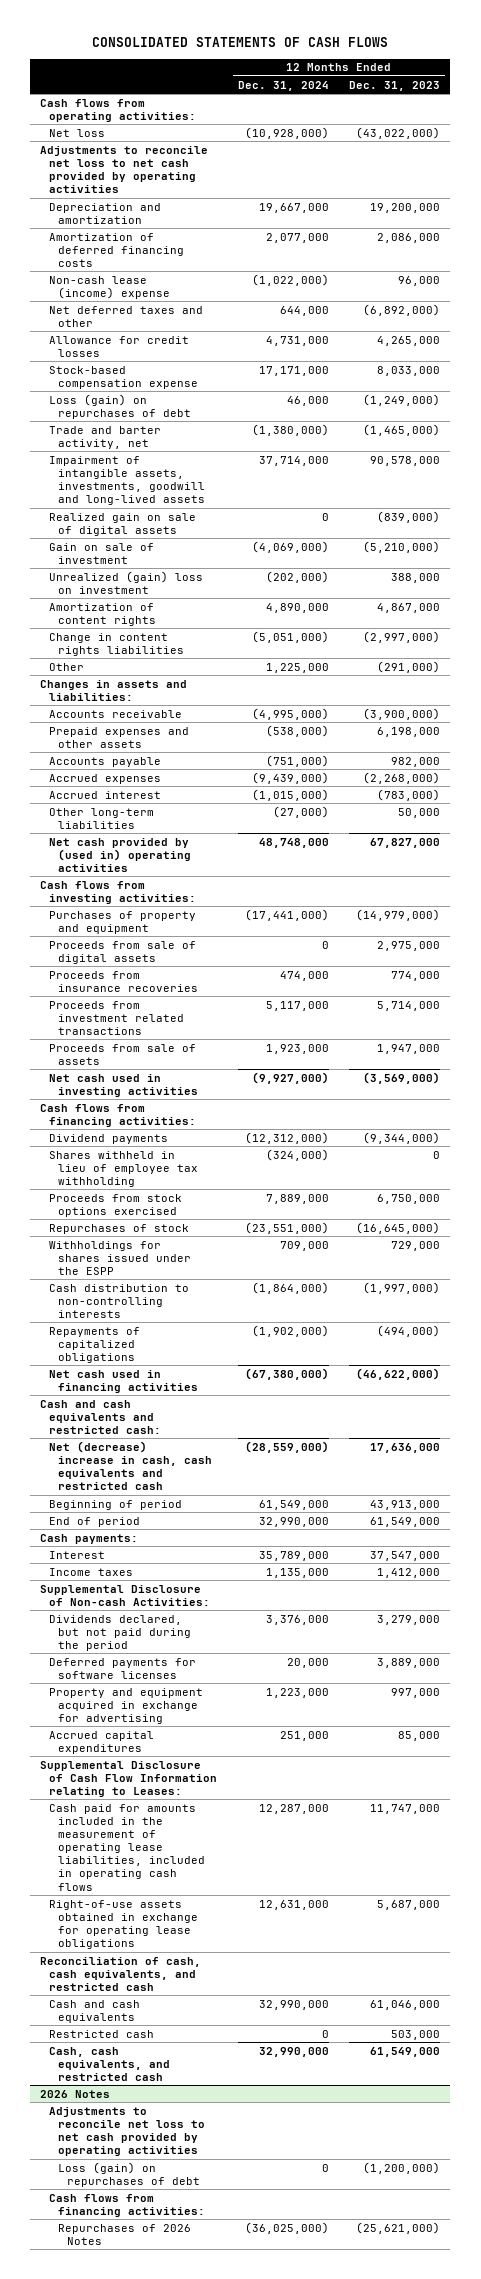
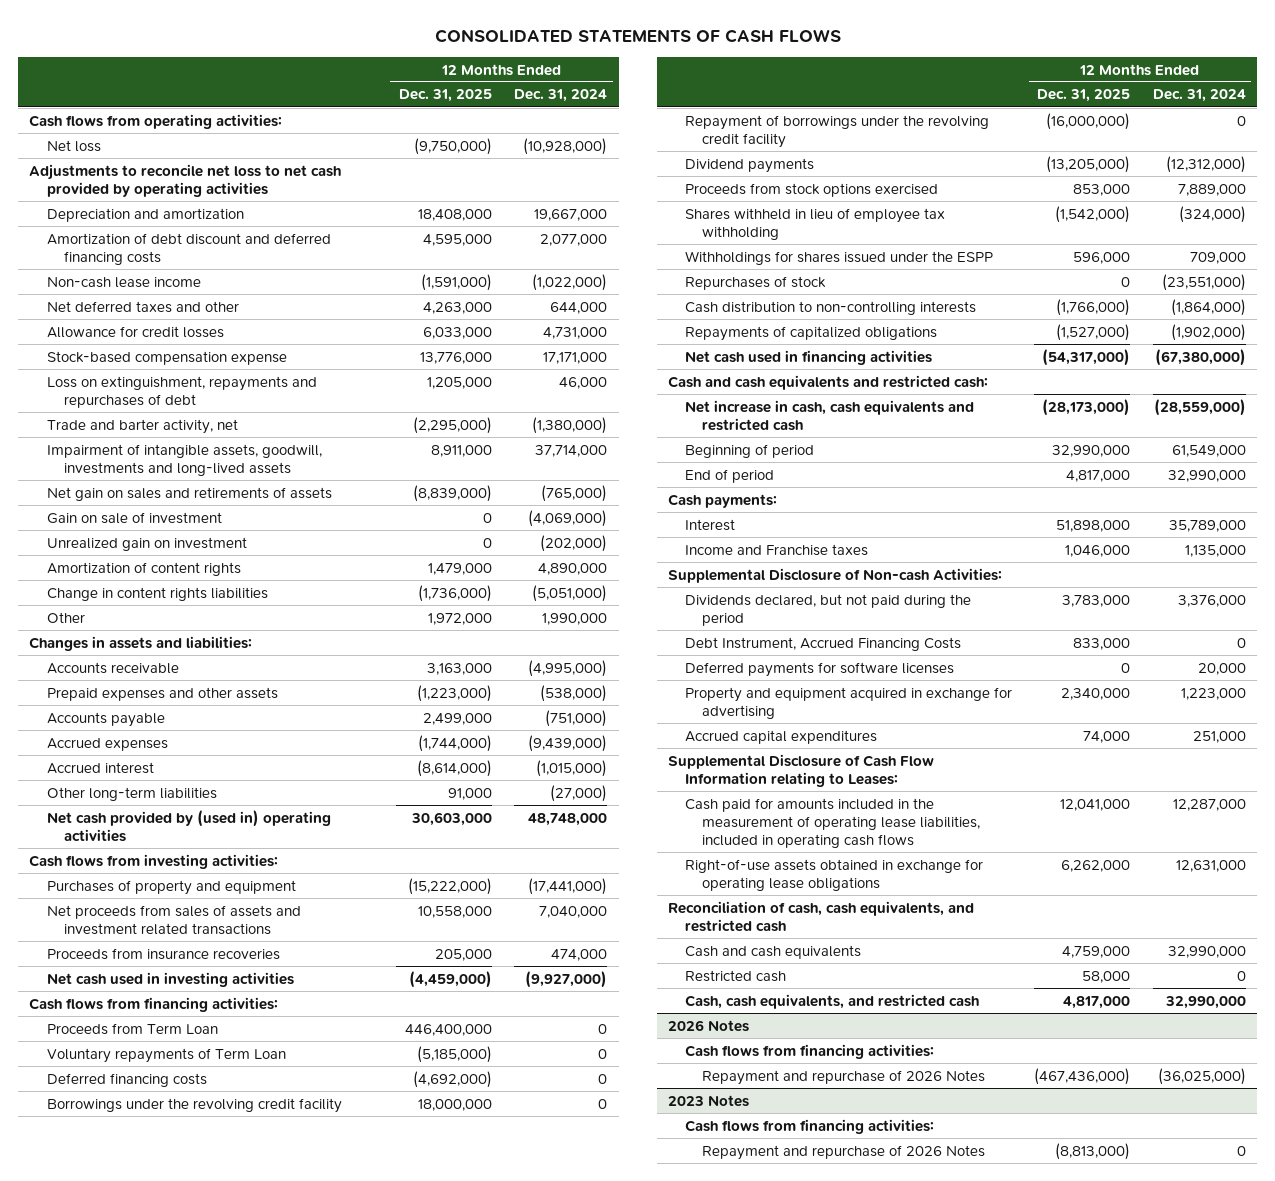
[349,80,441,91] Dec. 31, 2023 -> none
none -> [399,89,493,103] Dec. 31, 2025
[49,232,185,267] Amortization of deferred financing costs -> [46,232,331,265] Amortization of debt discount and deferred financing costs
[49,275,171,299] Non-cash lease (income) expense -> [46,276,201,288] Non-cash lease income
[49,393,192,419] Loss (gain) on repurchases of debt -> [46,375,317,408] Loss on extinguishment, repayments and repurchases of debt
[49,512,197,536] Realized gain on sale of digital assets -> none
[49,455,206,506] Impairment of intangible assets, investments, goodwill and long-lived assets -> [46,443,322,476] Impairment of intangible assets, goodwill, investments and long-lived assets
none -> [46,486,332,501] Net gain on sales and retirements of assets
[49,570,204,594] Unrealized (gain) loss on investment -> [46,536,247,551] Unrealized gain on investment
[265,662,329,673] 1,225,000 -> [542,612,608,625] 1,990,000
[49,940,197,964] Proceeds from sale of digital assets -> none
none -> [46,904,301,935] Net proceeds from sales of assets and investment related transactions
[49,1000,185,1035] Proceeds from investment related transactions -> none
[49,1043,197,1065] Proceeds from sale of assets -> none
none -> [46,1022,218,1035] Proceeds from Term Loan
none -> [46,1047,286,1063] Voluntary repayments of Term Loan
none -> [46,1072,207,1087] Deferred financing costs
none -> [46,1097,342,1113] Borrowings under the revolving credit facility
none -> [684,114,989,148] Repayment of borrowings under the revolving credit facility
[49,1150,199,1187] Shares withheld in lieu of employee tax withholding -> [684,207,945,240] Shares withheld in lieu of employee tax withholding
[49,1223,190,1234] Repurchases of stock -> [684,275,826,290] Repurchases of stock
[49,1440,213,1491] Net (decrease) increase in cash, cash equivalents and restricted cash -> [684,399,974,431] Net increase in cash, cash equivalents and restricted cash
[49,1567,134,1576] Income taxes -> [684,543,868,556] Income and Franchise taxes
none -> [684,636,961,651] Debt Instrument, Accrued Financing Costs
[49,2106,206,2157] Adjustments to reconcile net loss to net cash provided by operating activities -> none
[58,2161,201,2187] Loss (gain) on repurchases of debt -> none
[58,2223,192,2245] Repurchases of 2026 Notes -> [702,1069,986,1085] Repayment and repurchase of 2026 Notes
none -> [667,1094,749,1107] 2023 Notes
none -> [684,1118,934,1134] Cash flows from financing activities:
none -> [702,1144,986,1160] Repayment and repurchase of 2026 Notes

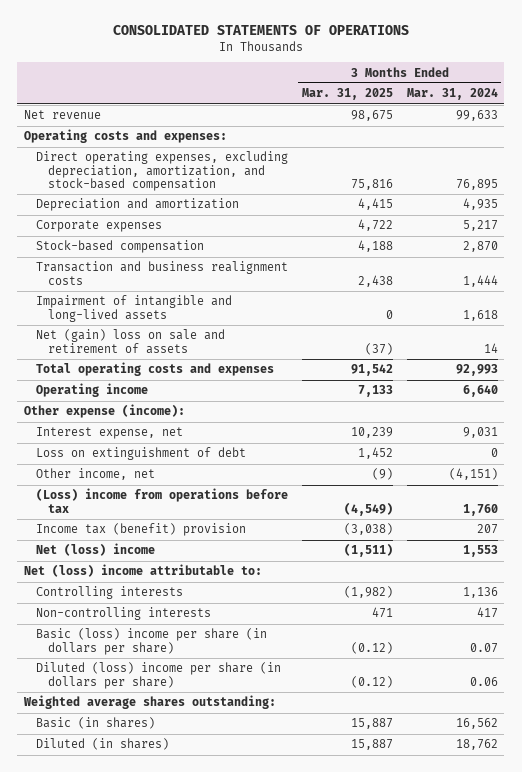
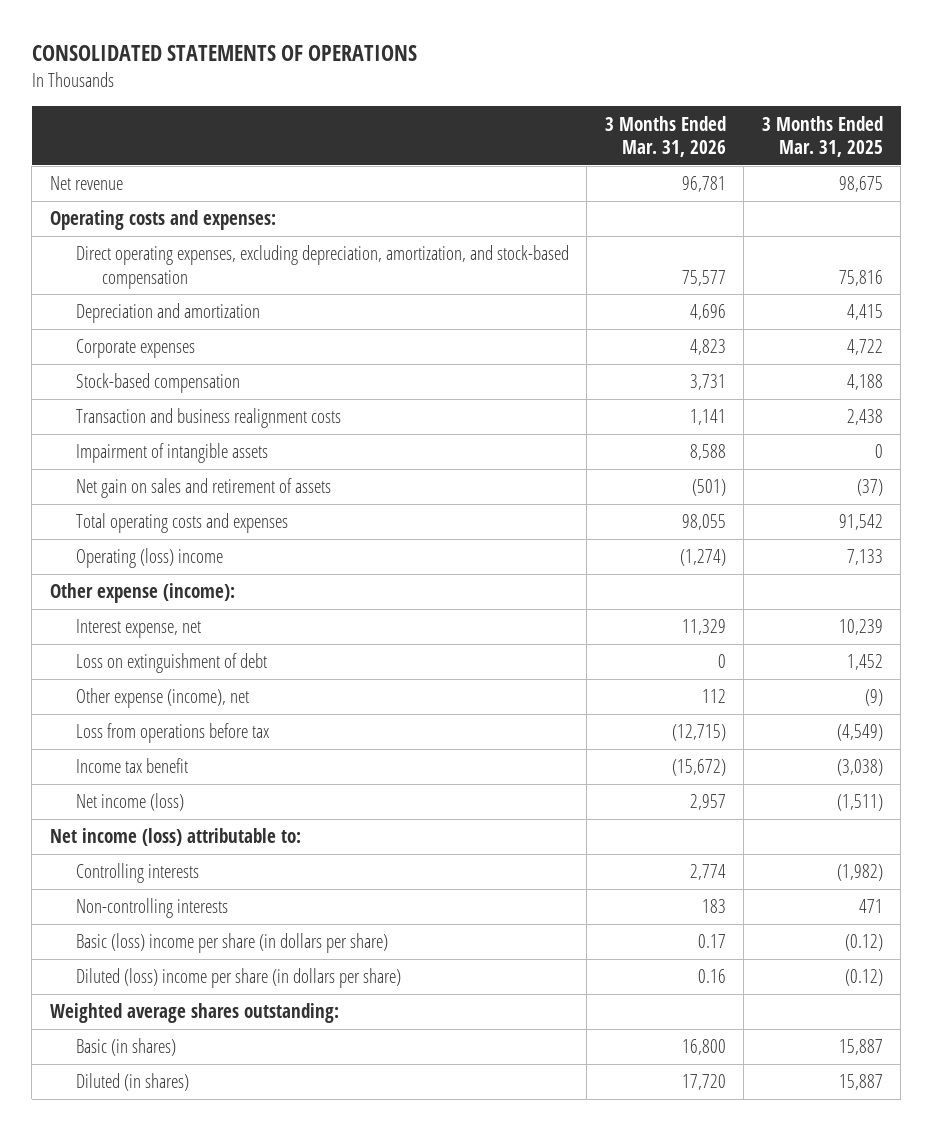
[406,88,498,101] Mar. 31, 2024 -> none
none -> [604,115,726,157] 3 Months Ended Mar. 31, 2026
[36,295,233,322] Impairment of intangible and long-lived assets -> [75,443,268,464] Impairment of intangible assets
[36,329,226,354] Net (gain) loss on sale and retirement of assets -> [75,478,331,499] Net gain on sales and retirement of assets
[36,383,149,398] Operating income -> [75,548,223,569] Operating (loss) income
[36,468,156,481] Other income, net -> [75,688,249,709] Other expense (income), net
[36,488,289,513] (Loss) income from operations before tax -> [75,723,269,744] Loss from operations before tax
[36,523,247,537] Income tax (benefit) provision -> [75,758,188,774] Income tax benefit
[36,543,156,557] Net (loss) income -> [75,793,184,812] Net income (loss)
[24,564,263,578] Net (loss) income attributable to: -> [49,828,301,847] Net income (loss) attributable to:

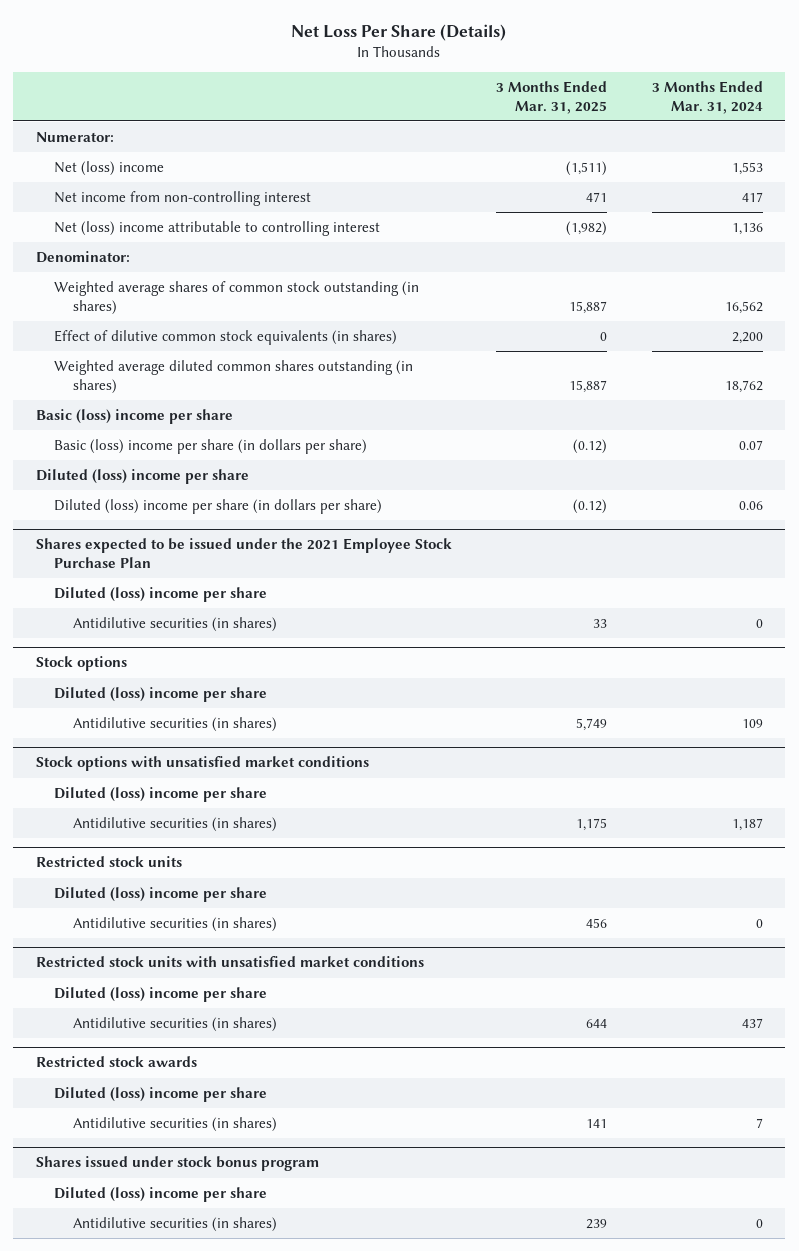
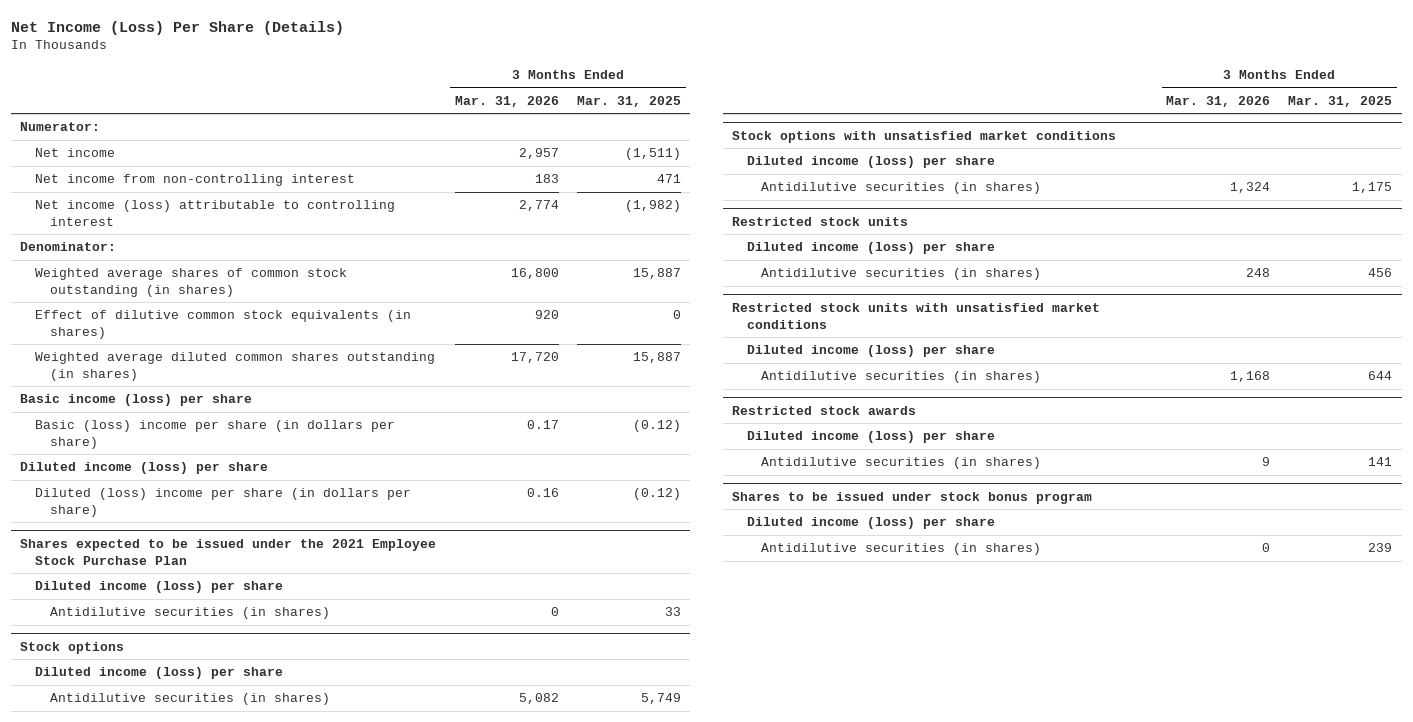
[291,23,507,41] Net Loss Per Share (Details) -> [11,20,345,35] Net Income (Loss) Per Share (Details)
[652,81,764,114] 3 Months Ended Mar. 31, 2024 -> none
none -> [454,95,559,107] Mar. 31, 2026
[54,161,165,177] Net (loss) income -> [35,148,116,158] Net income
[54,221,381,237] Net (loss) income attributable to controlling interest -> [35,200,396,227] Net income (loss) attributable to controlling interest
[35,409,233,425] Basic (loss) income per share -> [20,394,253,407] Basic income (loss) per share
[35,469,249,485] Diluted (loss) income per share -> [20,462,269,475] Diluted income (loss) per share
[54,587,268,603] Diluted (loss) income per share -> [35,581,284,594] Diluted income (loss) per share
[54,687,268,703] Diluted (loss) income per share -> [35,667,284,680] Diluted income (loss) per share
[54,787,268,803] Diluted (loss) income per share -> [746,156,995,169] Diluted income (loss) per share
[54,887,268,903] Diluted (loss) income per share -> [746,242,995,255] Diluted income (loss) per share
[54,987,268,1003] Diluted (loss) income per share -> [746,345,995,358] Diluted income (loss) per share
[54,1087,268,1103] Diluted (loss) income per share -> [746,431,995,444] Diluted income (loss) per share
[35,1156,319,1172] Shares issued under stock bonus program -> [731,491,1092,504] Shares to be issued under stock bonus program
[54,1187,268,1203] Diluted (loss) income per share -> [746,517,995,530] Diluted income (loss) per share

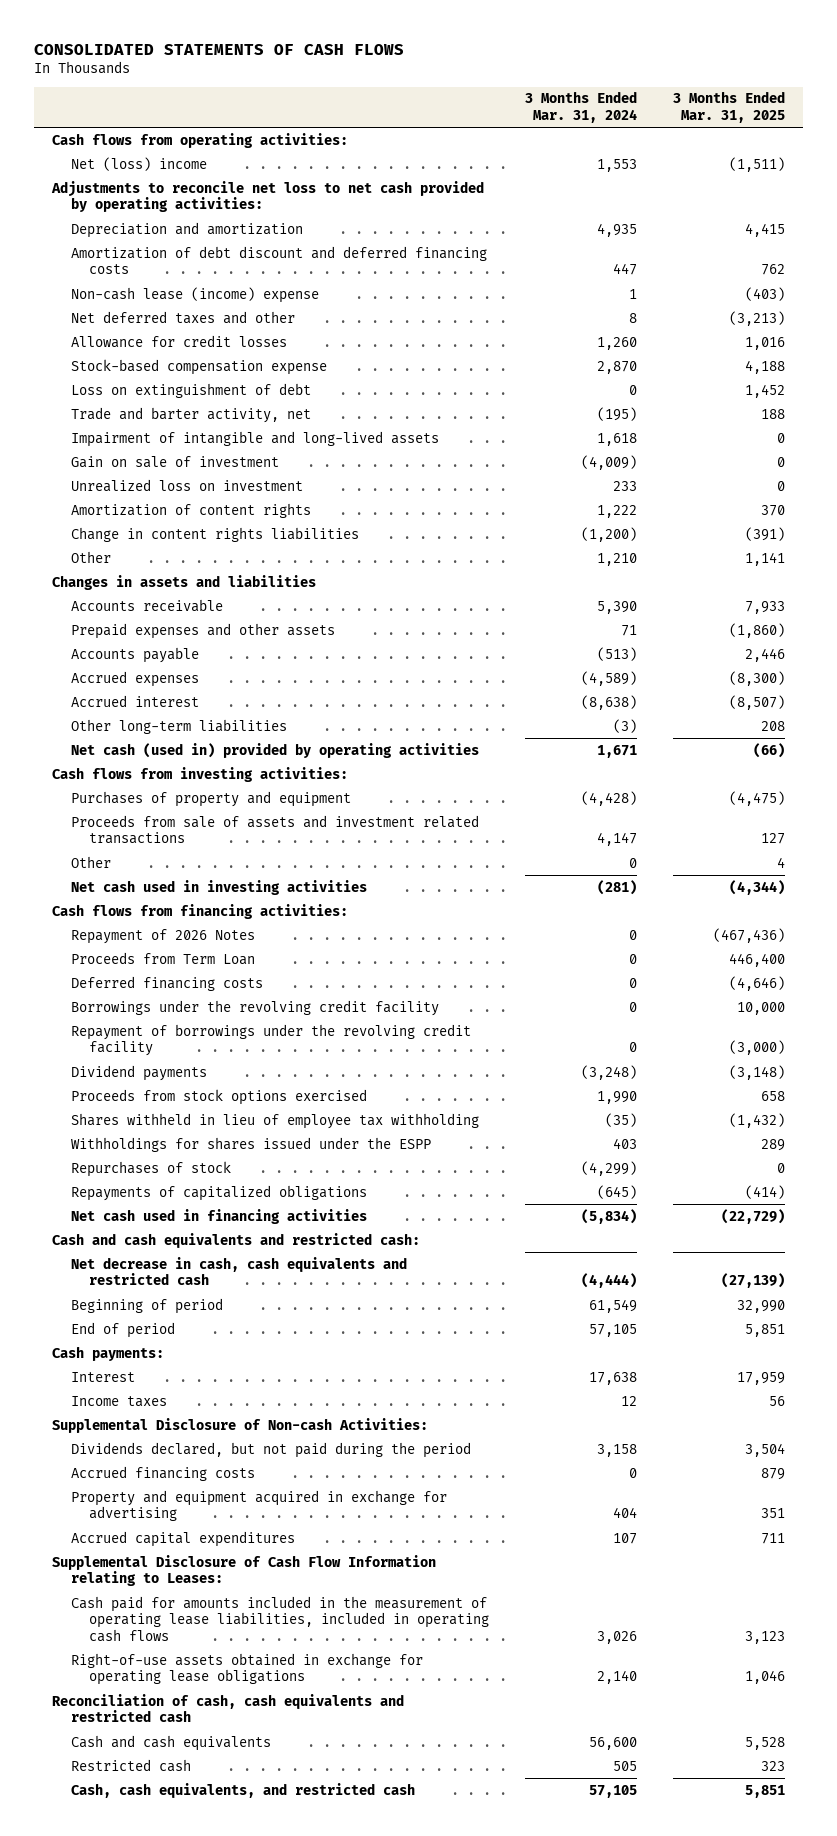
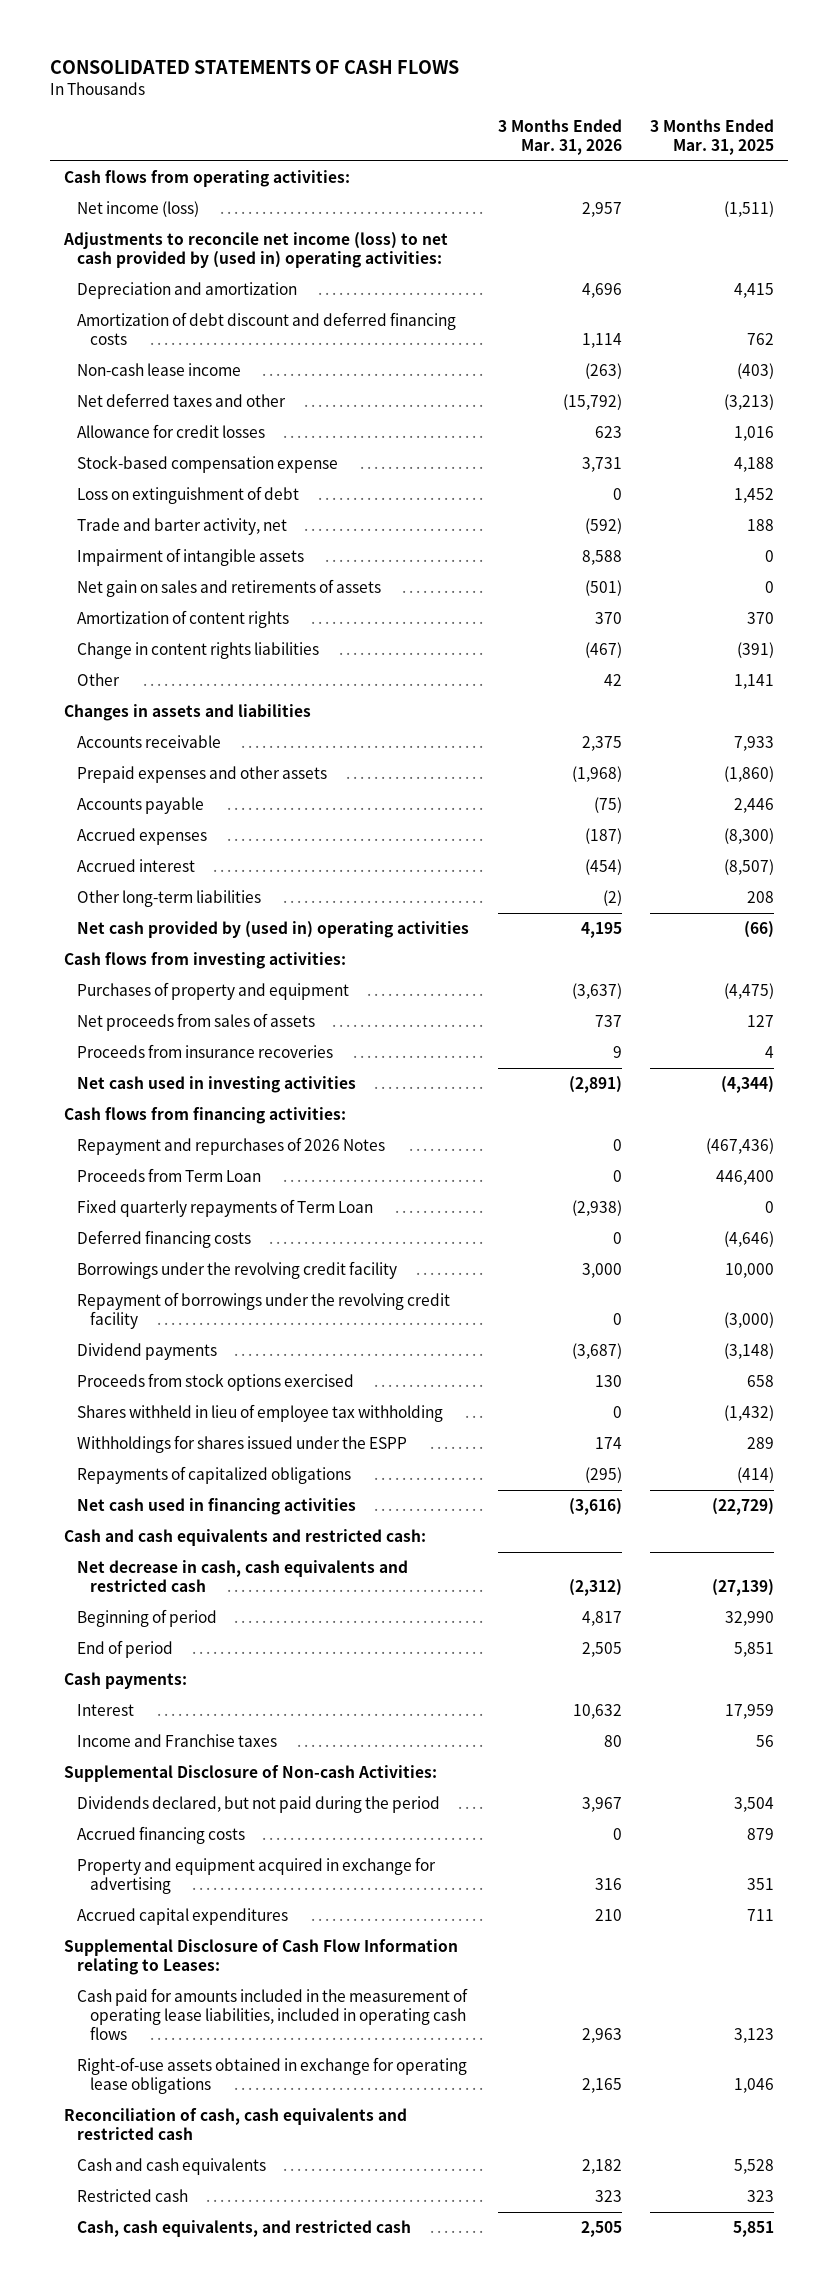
[525,91,638,123] 3 Months Ended Mar. 31, 2024 -> none
none -> [497,119,622,155] 3 Months Ended Mar. 31, 2026
[70,156,207,171] Net (loss) income -> [77,201,200,218] Net income (loss)
[51,180,485,213] Adjustments to reconcile net loss to net cash provided by operating activities: -> [63,232,449,268] Adjustments to reconcile net income (loss) to net cash provided by (used in) operating activities:
[70,286,319,303] Non-cash lease (income) expense -> [77,363,242,377] Non-cash lease income
[70,455,279,468] Gain on sale of investment -> none
[70,478,303,492] Unrealized loss on investment -> none
[70,430,439,447] Impairment of intangible and long-lived assets -> [77,548,305,567] Impairment of intangible assets
none -> [77,579,382,598] Net gain on sales and retirements of assets
[70,742,479,758] Net cash (used in) provided by operating activities -> [77,921,470,939] Net cash provided by (used in) operating activities
[70,855,111,868] Other -> none
[70,814,479,845] Proceeds from sale of assets and investment related transactions -> [77,1013,316,1032] Net proceeds from sales of assets
none -> [77,1044,334,1059] Proceeds from insurance recoveries
[70,928,255,944] Repayment of 2026 Notes -> [77,1137,386,1156] Repayment and repurchases of 2026 Notes
none -> [77,1199,374,1218] Fixed quarterly repayments of Term Loan
[70,1160,231,1177] Repurchases of stock -> none
[70,1395,167,1407] Income taxes -> [77,1734,278,1748] Income and Franchise taxes

